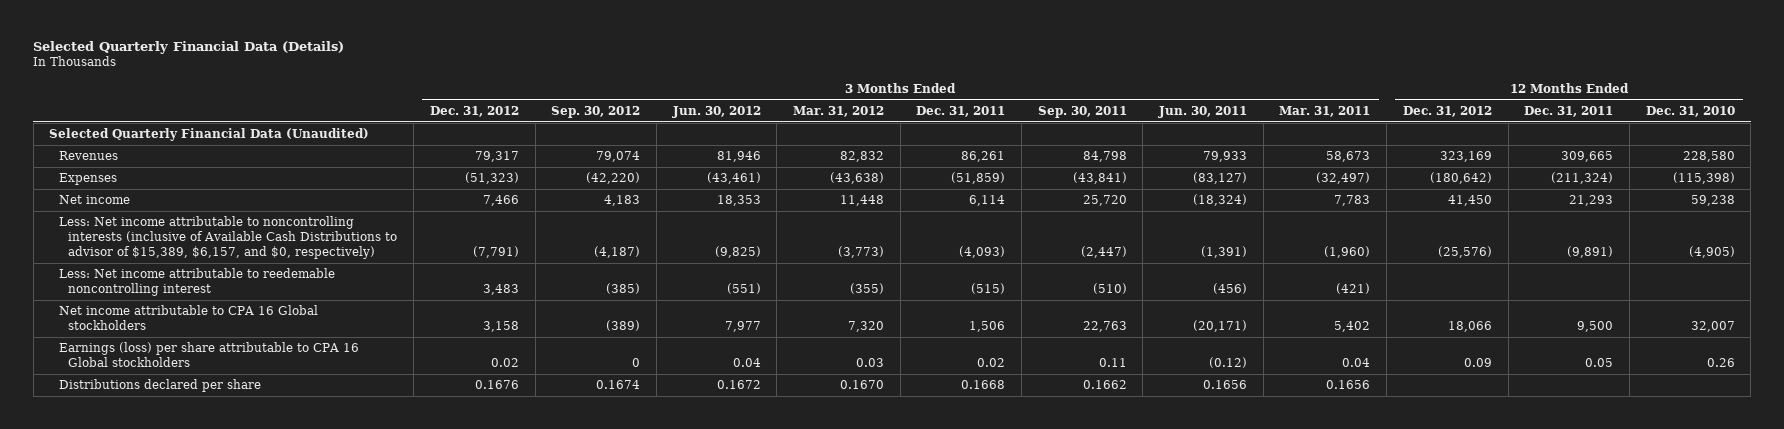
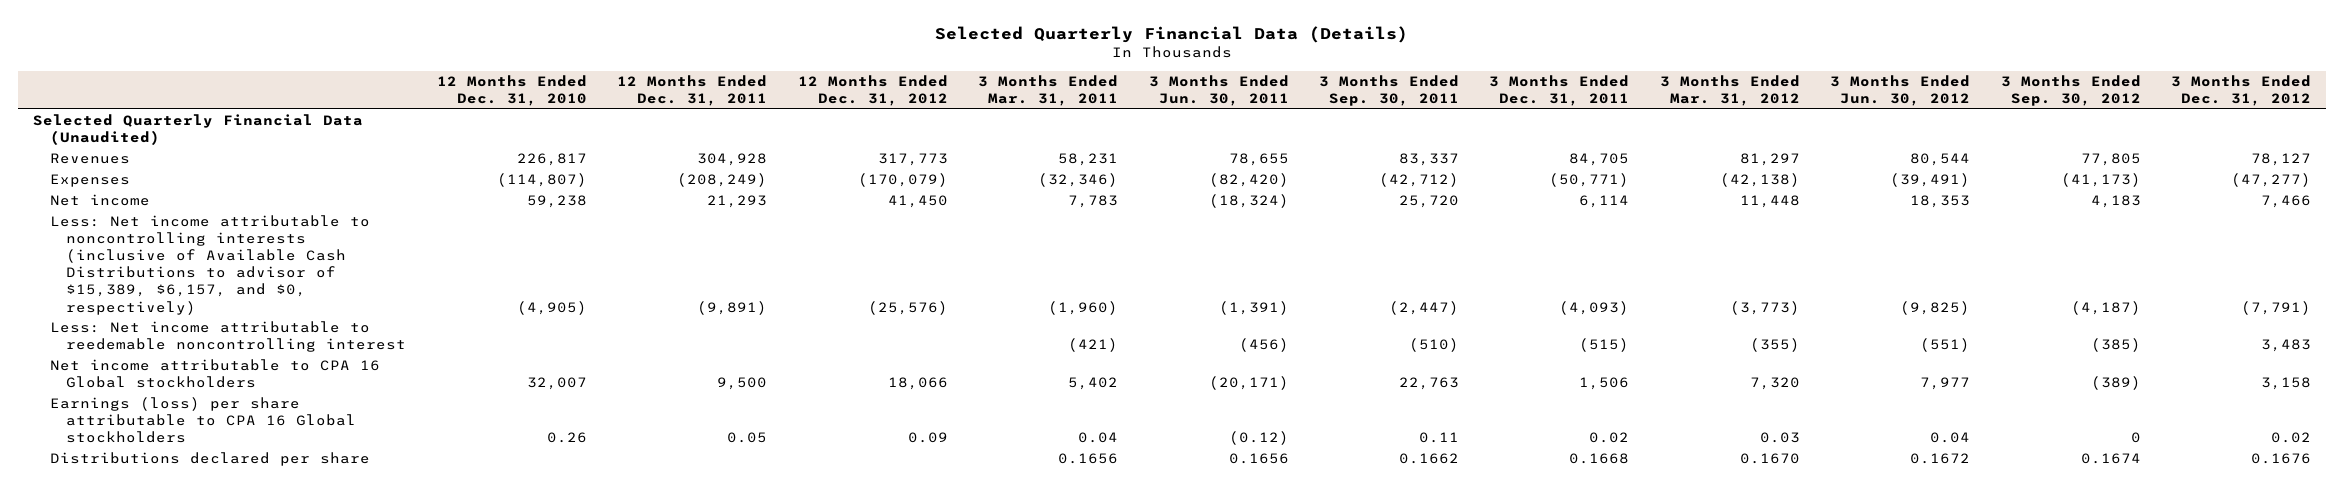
[474,151,519,163] 79,317 -> [2251,153,2312,167] 78,127
[596,151,641,163] 79,074 -> [2080,153,2141,167] 77,805
[716,151,761,163] 81,946 -> [1910,153,1971,167] 80,544
[839,151,884,163] 82,832 -> [1739,153,1800,167] 81,297
[961,151,1006,163] 86,261 -> [1569,153,1630,167] 84,705
[1082,151,1127,163] 84,798 -> [1399,153,1460,167] 83,337
[1203,151,1248,163] 79,933 -> [1228,153,1289,167] 78,655
[1326,151,1371,163] 58,673 -> [1058,153,1119,167] 58,231
[1439,151,1492,163] 323,169 -> [877,153,948,167] 317,773
[1561,151,1614,163] 309,665 -> [697,153,768,167] 304,928
[1682,151,1735,163] 228,580 -> [516,153,587,167] 226,817
[464,172,519,185] (51,323) -> [2231,173,2312,188] (47,277)
[586,172,641,185] (42,220) -> [2060,173,2141,188] (41,173)
[706,172,761,185] (43,461) -> [1890,173,1971,188] (39,491)
[829,172,884,185] (43,638) -> [1719,173,1800,188] (42,138)
[951,172,1006,185] (51,859) -> [1549,173,1630,188] (50,771)
[1072,172,1127,185] (43,841) -> [1379,173,1460,188] (42,712)
[1193,172,1248,185] (83,127) -> [1208,173,1289,188] (82,420)
[1316,172,1371,185] (32,497) -> [1038,173,1119,188] (32,346)
[1429,172,1492,185] (180,642) -> [857,173,948,188] (170,079)
[1551,172,1614,185] (211,324) -> [677,173,768,188] (208,249)
[1672,172,1735,185] (115,398) -> [496,173,587,188] (114,807)

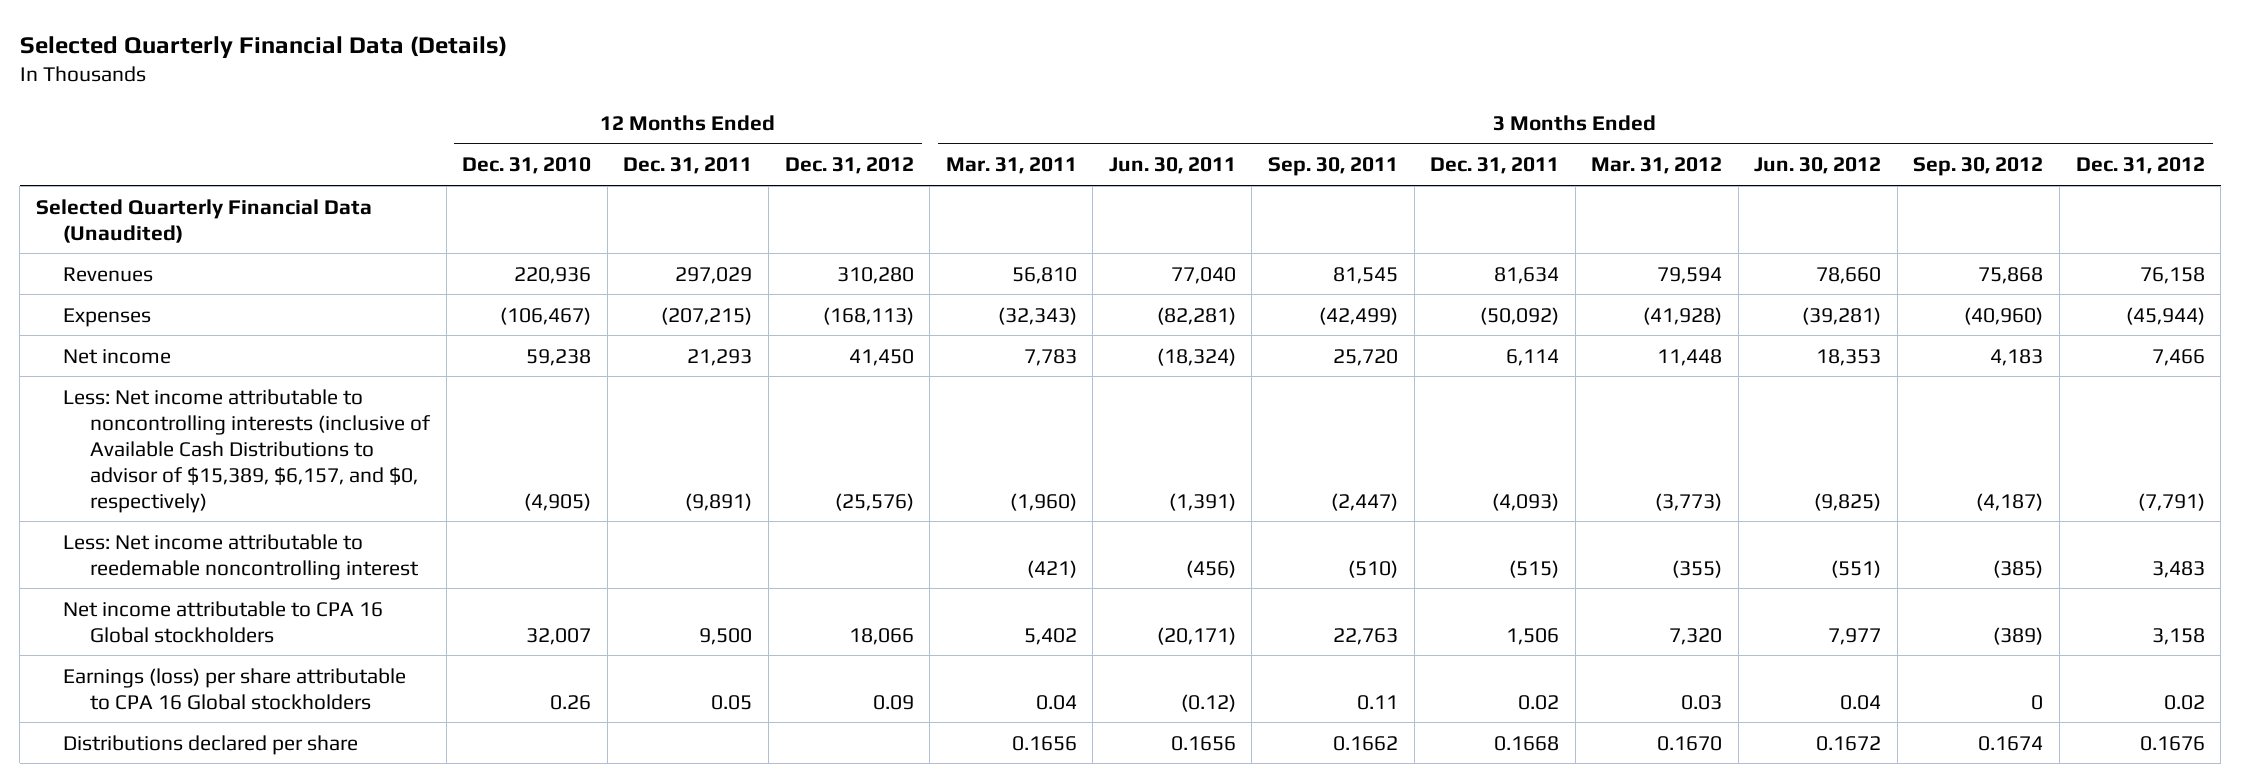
[516,153,587,167] 226,817 -> [514,266,592,284] 220,936
[697,153,768,167] 304,928 -> [675,266,753,284] 297,029
[877,153,948,167] 317,773 -> [836,266,914,284] 310,280
[1058,153,1119,167] 58,231 -> [1011,266,1077,284] 56,810
[1228,153,1289,167] 78,655 -> [1170,266,1236,284] 77,040
[1399,153,1460,167] 83,337 -> [1332,266,1398,284] 81,545
[1569,153,1630,167] 84,705 -> [1494,266,1560,284] 81,634
[1739,153,1800,167] 81,297 -> [1657,266,1723,284] 79,594
[1910,153,1971,167] 80,544 -> [1816,266,1882,284] 78,660
[2080,153,2141,167] 77,805 -> [1978,266,2044,284] 75,868
[2251,153,2312,167] 78,127 -> [2139,266,2205,284] 76,158
[496,173,587,188] (114,807) -> [500,306,592,325] (106,467)
[677,173,768,188] (208,249) -> [661,306,753,325] (207,215)
[857,173,948,188] (170,079) -> [822,306,914,325] (168,113)
[1038,173,1119,188] (32,346) -> [997,306,1077,325] (32,343)
[1208,173,1289,188] (82,420) -> [1156,306,1236,325] (82,281)
[1379,173,1460,188] (42,712) -> [1318,306,1398,325] (42,499)
[1549,173,1630,188] (50,771) -> [1480,306,1560,325] (50,092)
[1719,173,1800,188] (42,138) -> [1643,306,1723,325] (41,928)
[1890,173,1971,188] (39,491) -> [1802,306,1882,325] (39,281)
[2060,173,2141,188] (41,173) -> [1964,306,2044,325] (40,960)
[2231,173,2312,188] (47,277) -> [2125,306,2205,325] (45,944)

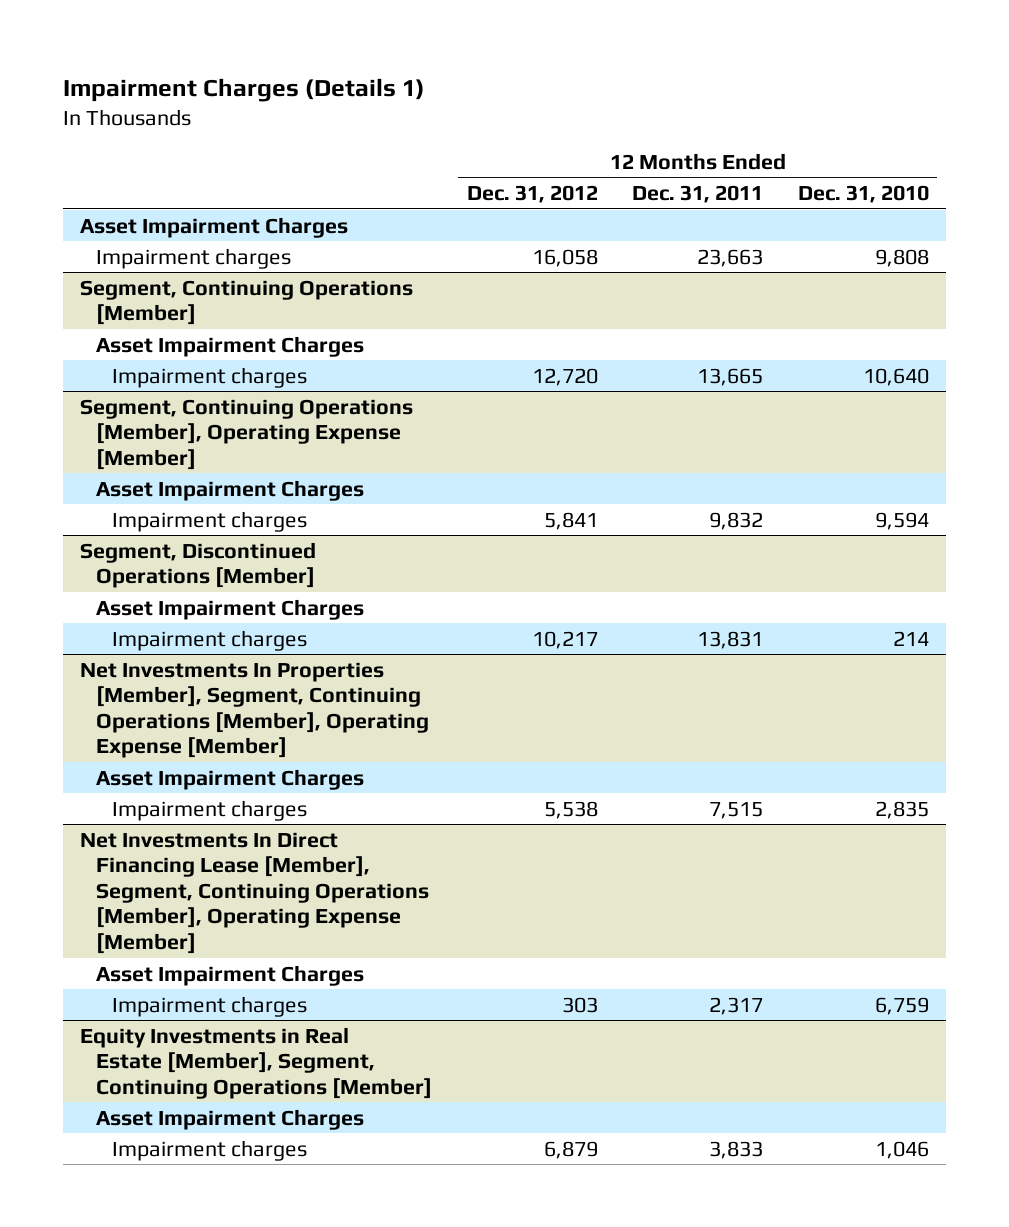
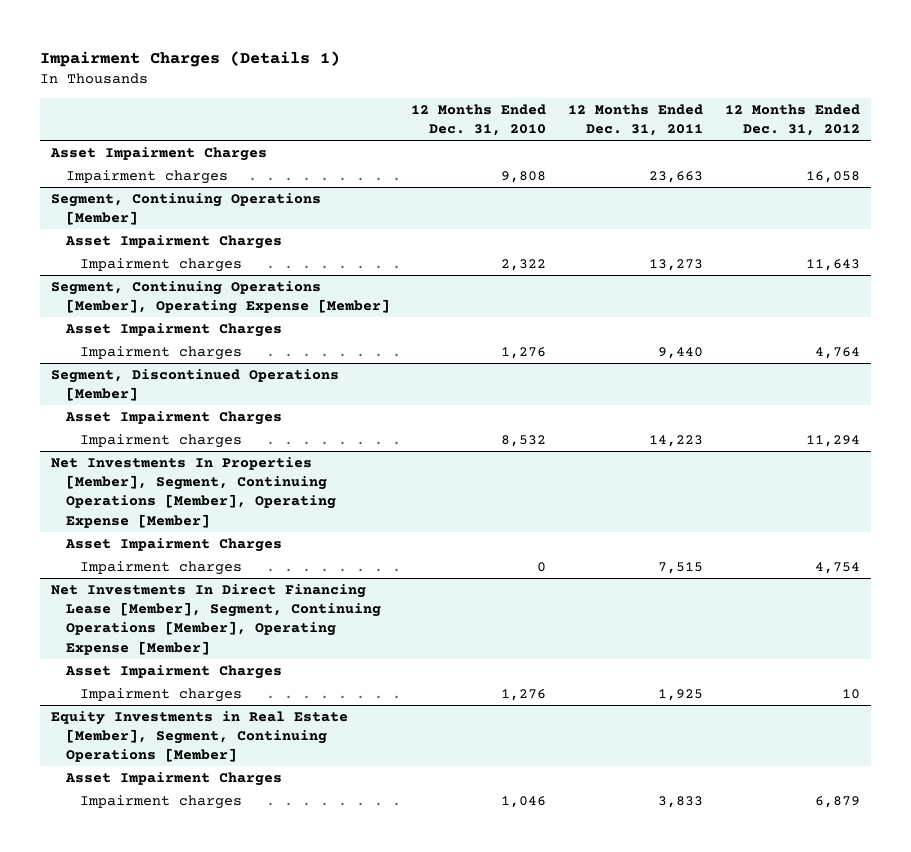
[531,367,598,386] 12,720 -> [806,258,861,271] 11,643
[697,367,764,386] 13,665 -> [649,258,704,271] 13,273
[862,367,929,386] 10,640 -> [501,258,547,271] 2,322
[543,511,598,530] 5,841 -> [815,346,861,359] 4,764
[709,511,764,530] 9,832 -> [658,346,704,359] 9,440
[874,511,929,530] 9,594 -> [501,346,547,359] 1,276
[531,630,598,649] 10,217 -> [806,434,861,447] 11,294
[697,630,764,649] 13,831 -> [649,434,704,447] 14,223
[892,630,929,646] 214 -> [501,434,547,447] 8,532
[543,800,598,819] 5,538 -> [815,561,861,574] 4,754
[874,800,929,819] 2,835 -> [537,561,547,572] 0
[561,996,598,1013] 303 -> [842,688,861,699] 10
[709,996,764,1015] 2,317 -> [658,688,704,701] 1,925
[874,996,929,1015] 6,759 -> [501,688,547,701] 1,276

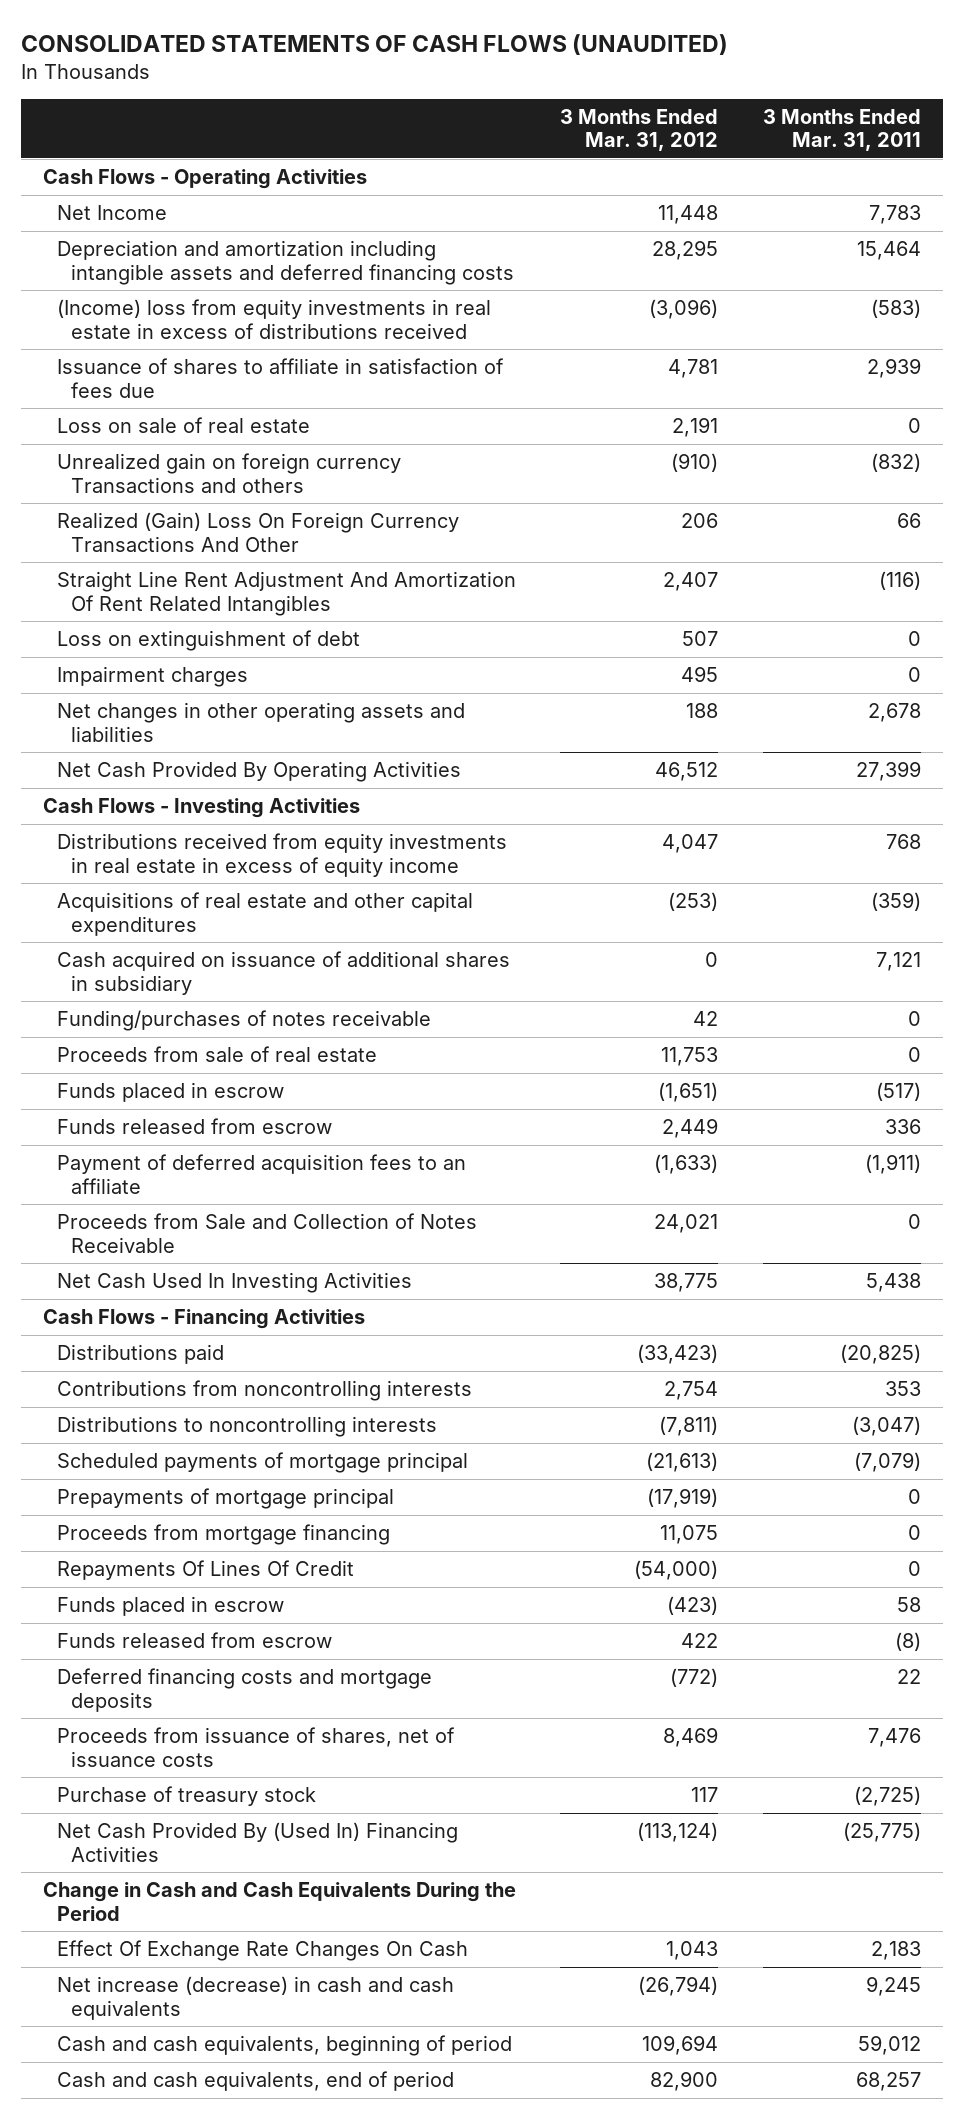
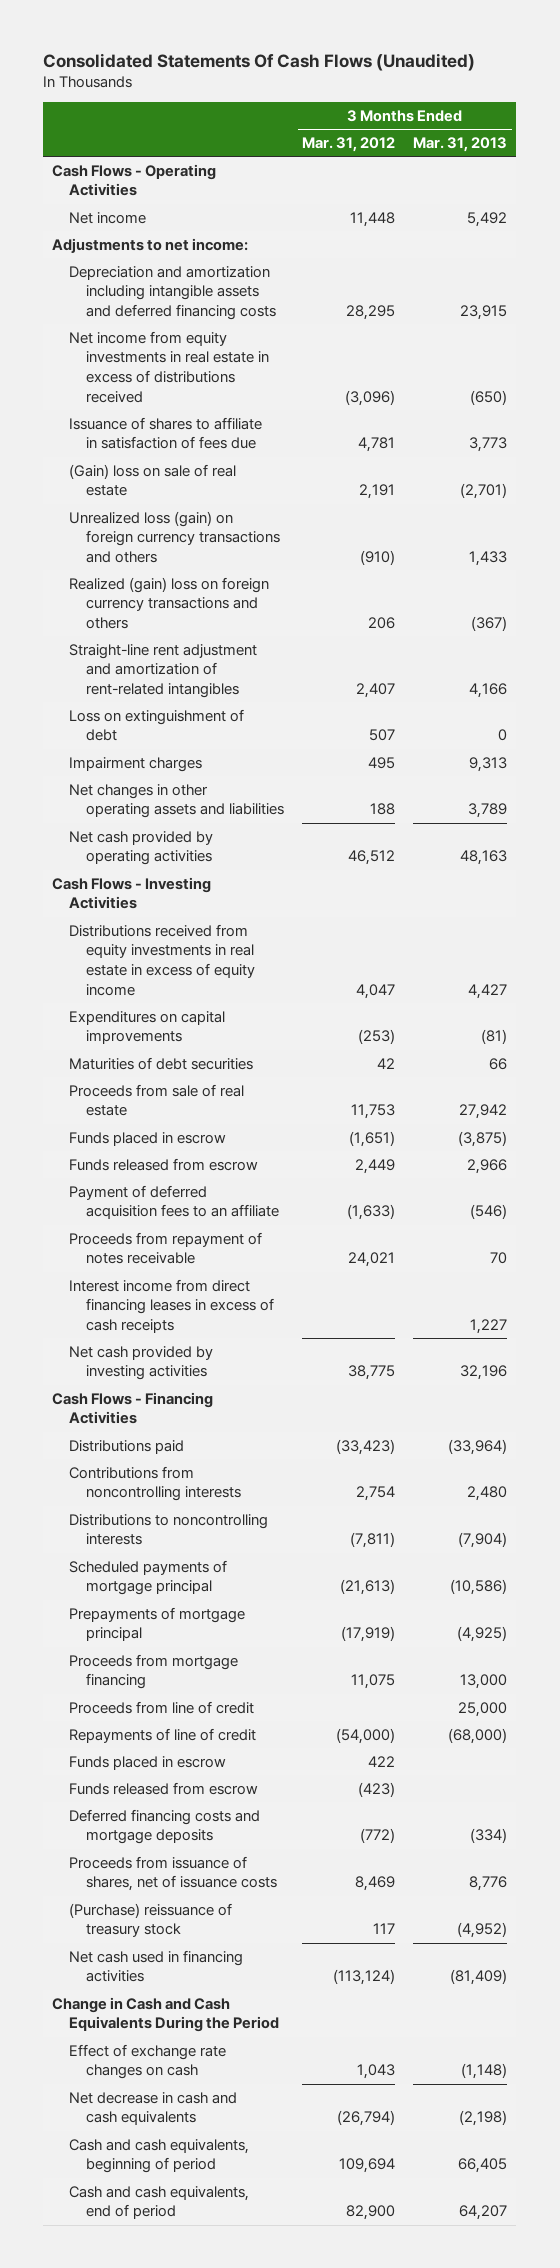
[20,33,728,55] CONSOLIDATED STATEMENTS OF CASH FLOWS (UNAUDITED) -> [43,52,476,71] Consolidated Statements Of Cash Flows (Unaudited)
[762,108,921,152] 3 Months Ended Mar. 31, 2011 -> none
none -> [413,137,508,153] Mar. 31, 2013
[57,205,168,221] Net Income -> [69,211,147,224] Net income
none -> [52,237,249,253] Adjustments to net income:
[57,299,492,339] (Income) loss from equity investments in real estate in excess of distributions received -> [69,330,270,403] Net income from equity investments in real estate in excess of distributions received
[57,417,311,434] Loss on sale of real estate -> [69,463,237,497] (Gain) loss on sale of real estate
[57,453,402,493] Unrealized gain on foreign currency Transactions and others -> [69,510,281,564] Unrealized loss (gain) on foreign currency transactions and others
[57,512,460,552] Realized (Gain) Loss On Foreign Currency Transactions And Other -> [69,576,270,630] Realized (gain) loss on foreign currency transactions and others
[57,571,517,616] Straight Line Rent Adjustment And Amortization Of Rent Related Intangibles -> [69,643,258,699] Straight-line rent adjustment and amortization of rent-related intangibles
[57,761,462,783] Net Cash Provided By Operating Activities -> [69,830,214,866] Net cash provided by operating activities
[57,951,511,995] Cash acquired on issuance of additional shares in subsidiary -> none
[57,1010,432,1032] Funding/purchases of notes receivable -> none
[57,892,474,936] Acquisitions of real estate and other capital expenditures -> [69,1010,226,1045] Expenditures on capital improvements
none -> [69,1056,254,1070] Maturities of debt securities
[57,1213,478,1253] Proceeds from Sale and Collection of Notes Receivable -> [69,1231,263,1265] Proceeds from repayment of notes receivable
none -> [69,1278,275,1334] Interest income from direct financing leases in excess of cash receipts
[57,1272,413,1294] Net Cash Used In Investing Activities -> [69,1345,214,1381] Net cash provided by investing activities
none -> [69,1700,255,1714] Proceeds from line of credit
[57,1560,355,1581] Repayments Of Lines Of Credit -> [69,1727,257,1743] Repayments of line of credit
[667,1596,719,1616] (423) -> [368,1755,396,1767] 422
[681,1633,719,1649] 422 -> [358,1781,396,1797] (423)
[57,1786,317,1807] Purchase of treasury stock -> [69,1902,233,1938] (Purchase) reissuance of treasury stock
[57,1822,459,1862] Net Cash Provided By (Used In) Financing Activities -> [69,1949,244,1983] Net cash used in financing activities
[57,1940,469,1962] Effect Of Exchange Rate Changes On Cash -> [69,2043,227,2080] Effect of exchange rate changes on cash
[57,1976,455,2020] Net increase (decrease) in cash and cash equivalents -> [69,2091,238,2126] Net decrease in cash and cash equivalents

